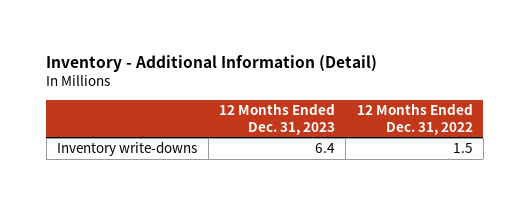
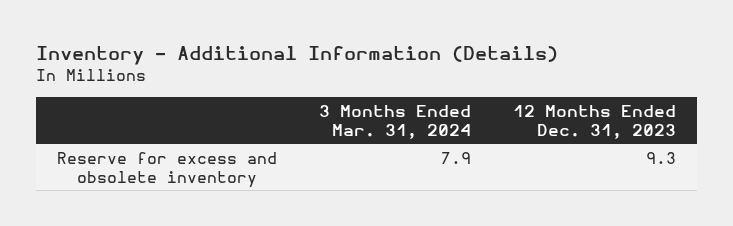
[46,54,378,72] Inventory - Additional Information (Detail) -> [35,46,558,66] Inventory - Additional Information (Details)
[356,103,473,135] 12 Months Ended Dec. 31, 2022 -> none
none -> [318,104,471,139] 3 Months Ended Mar. 31, 2024
[57,141,198,157] Inventory write-downs -> none
none -> [56,151,277,188] Reserve for excess and obsolete inventory

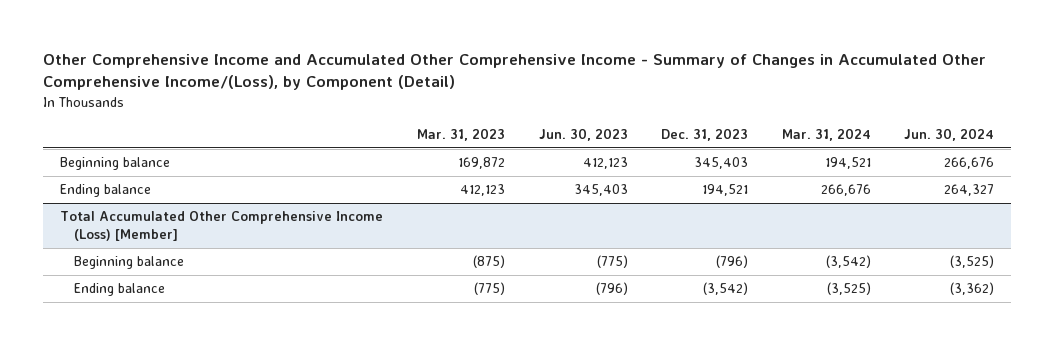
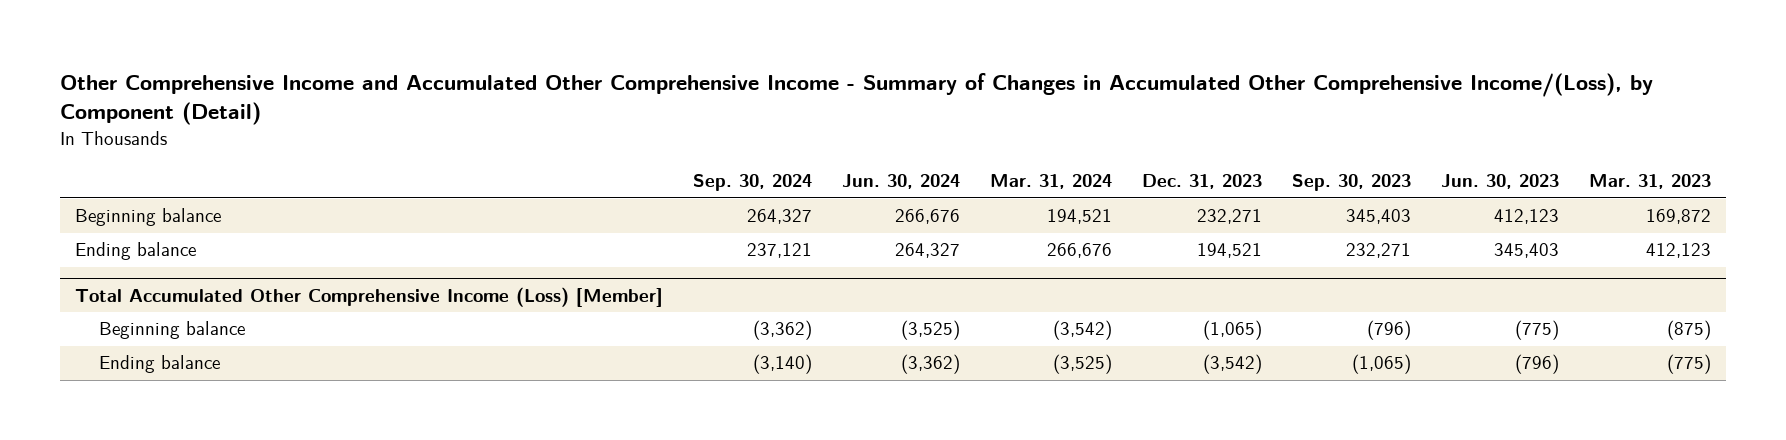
none -> [693,174,813,192] Sep. 30, 2024
none -> [1292,174,1412,192] Sep. 30, 2023
[694,157,749,170] 345,403 -> [1197,209,1263,225] 232,271
[716,255,749,269] (796) -> [1203,320,1263,341] (1,065)

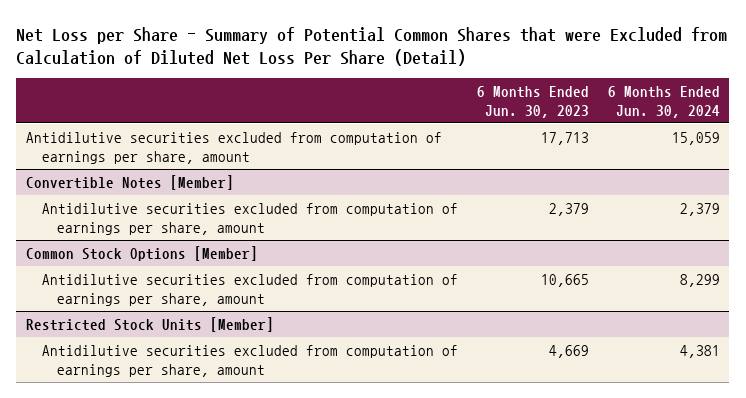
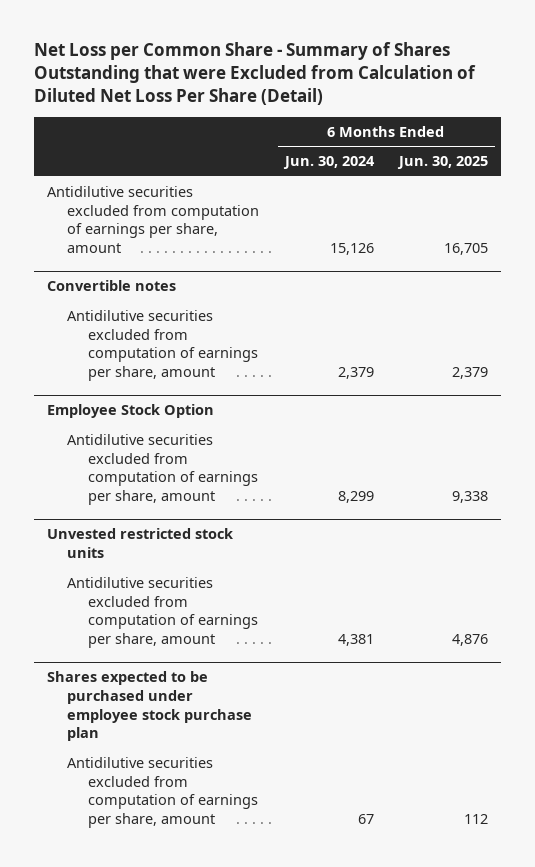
[16,26,728,67] Net Loss per Share - Summary of Potential Common Shares that were Excluded from Calculation of Diluted Net Loss Per Share (Detail) -> [33,42,476,105] Net Loss per Common Share - Summary of Shares Outstanding that were Excluded from Calculation of Diluted Net Loss Per Share (Detail)
[476,85,589,118] 6 Months Ended Jun. 30, 2023 -> none
none -> [397,156,489,170] Jun. 30, 2025
[671,131,720,145] 15,059 -> [329,242,374,255] 15,126
[25,174,234,190] Convertible Notes [Member] -> [46,280,176,292] Convertible notes
[25,245,258,261] Common Stock Options [Member] -> [46,404,214,419] Employee Stock Option
[25,316,274,332] Restricted Stock Units [Member] -> [46,528,233,558] Unvested restricted stock units
none -> [46,671,253,742] Shares expected to be purchased under employee stock purchase plan
none -> [67,757,258,828] Antidilutive securities excluded from computation of earnings per share, amount

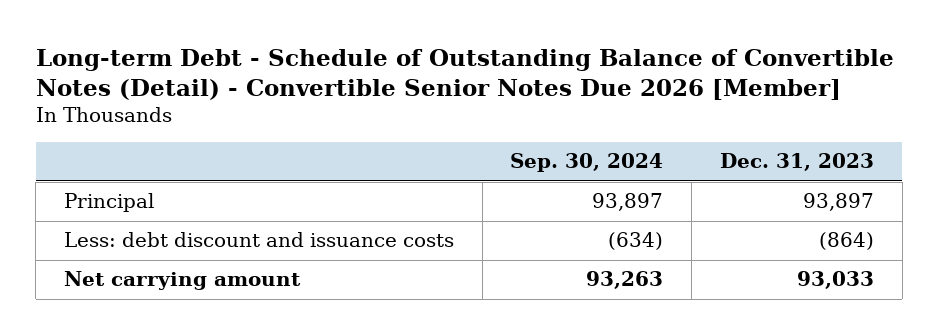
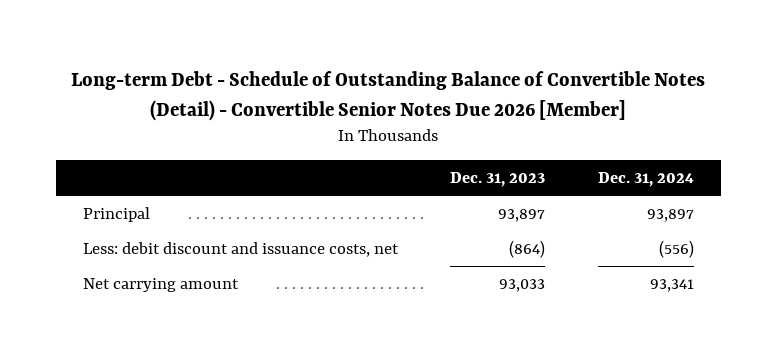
[510,153,664,173] Sep. 30, 2024 -> none
none -> [598,172,695,188] Dec. 31, 2024
[63,232,454,248] Less: debt discount and issuance costs -> [82,241,399,257] Less: debit discount and issuance costs, net

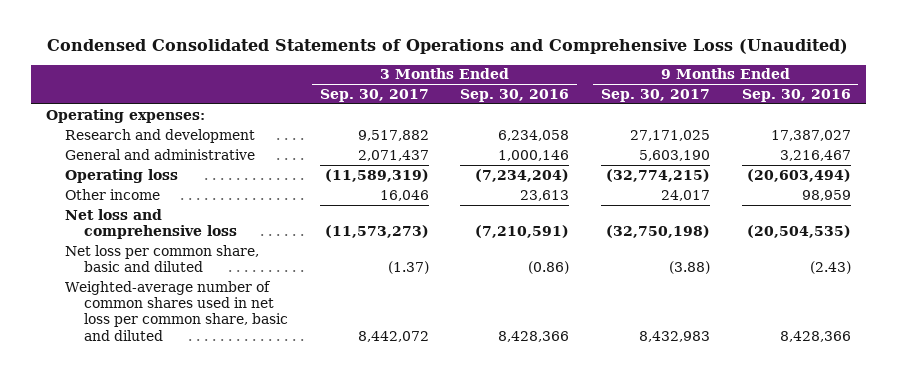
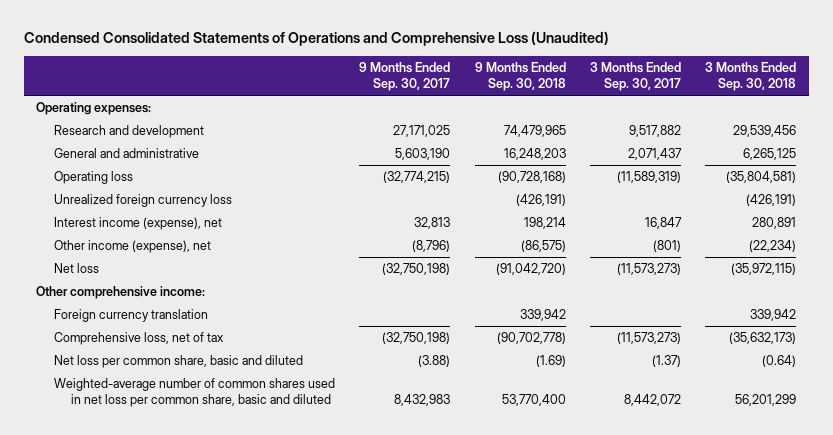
[460,89,570,103] Sep. 30, 2016 -> none
[741,89,851,103] Sep. 30, 2016 -> none
none -> [474,61,566,91] 9 Months Ended Sep. 30, 2018
none -> [705,61,797,91] 3 Months Ended Sep. 30, 2018
none -> [53,194,232,208] Unrealized foreign currency loss
none -> [53,217,222,231] Interest income (expense), net
[65,188,161,200] Other income -> [53,240,211,254] Other income (expense), net
[379,189,429,201] 16,046 -> [652,240,681,253] (801)
[661,189,711,201] 24,017 -> [412,240,451,253] (8,796)
[65,208,238,240] Net loss and comprehensive loss -> [53,263,99,274] Net loss
none -> [36,286,206,300] Other comprehensive income:
none -> [53,309,208,323] Foreign currency translation
none -> [53,332,224,346] Comprehensive loss, net of tax

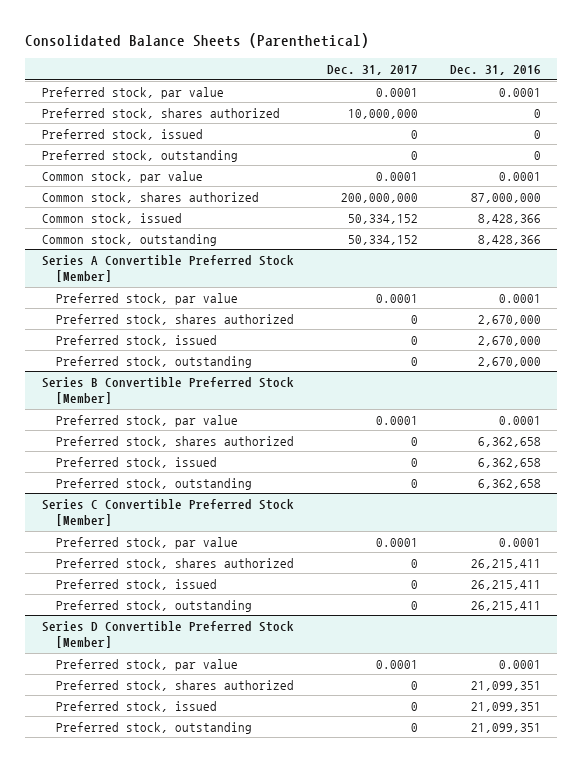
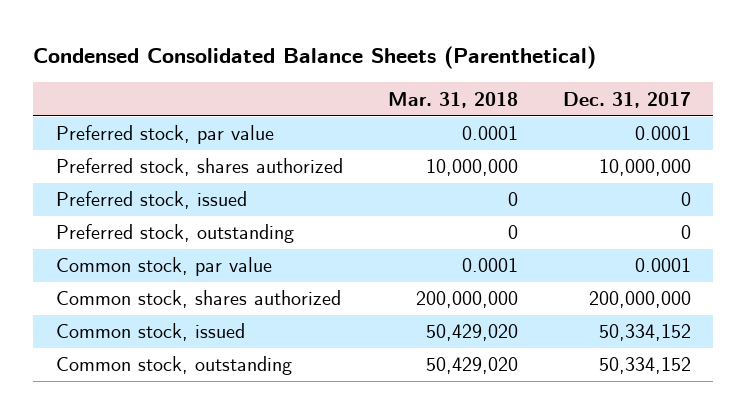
[25,33,370,49] Consolidated Balance Sheets (Parenthetical) -> [33,46,597,70] Condensed Consolidated Balance Sheets (Parenthetical)
[450,65,542,76] Dec. 31, 2016 -> none
none -> [387,91,518,108] Mar. 31, 2018
[41,254,294,283] Series A Convertible Preferred Stock [Member] -> none
[56,292,239,305] Preferred stock, par value -> none
[56,313,295,325] Preferred stock, shares authorized -> none
[56,334,218,346] Preferred stock, issued -> none
[56,355,253,368] Preferred stock, outstanding -> none
[41,376,294,405] Series B Convertible Preferred Stock [Member] -> none
[56,414,239,427] Preferred stock, par value -> none
[56,435,295,447] Preferred stock, shares authorized -> none
[56,456,218,468] Preferred stock, issued -> none
[56,477,253,490] Preferred stock, outstanding -> none
[41,498,294,527] Series C Convertible Preferred Stock [Member] -> none
[56,536,239,549] Preferred stock, par value -> none
[56,557,295,569] Preferred stock, shares authorized -> none
[56,578,218,590] Preferred stock, issued -> none
[56,599,253,612] Preferred stock, outstanding -> none
[41,620,294,649] Series D Convertible Preferred Stock [Member] -> none
[56,658,239,671] Preferred stock, par value -> none
[56,679,295,691] Preferred stock, shares authorized -> none
[56,700,218,712] Preferred stock, issued -> none
[56,721,253,734] Preferred stock, outstanding -> none

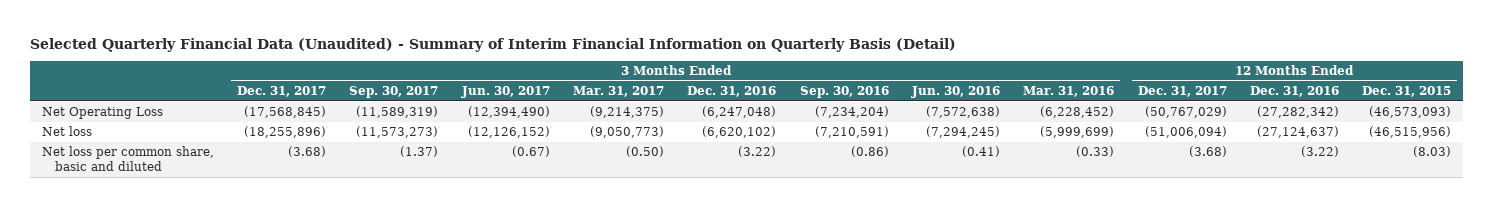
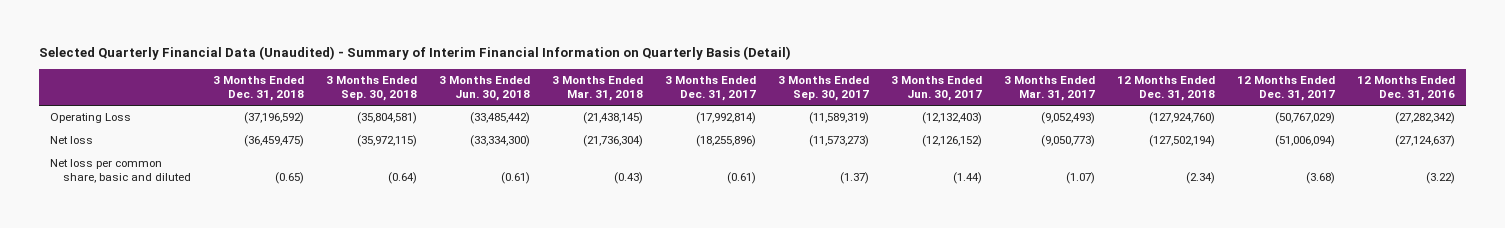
[687,86,777,98] Dec. 31, 2016 -> none
[799,86,889,99] Sep. 30, 2016 -> none
[910,86,1000,99] Jun. 30, 2016 -> none
[1023,86,1115,98] Mar. 31, 2016 -> none
[1362,86,1452,98] Dec. 31, 2015 -> none
none -> [212,75,304,101] 3 Months Ended Dec. 31, 2018
none -> [325,75,417,101] 3 Months Ended Sep. 30, 2018
none -> [438,75,530,101] 3 Months Ended Jun. 30, 2018
none -> [551,75,643,101] 3 Months Ended Mar. 31, 2018
none -> [1117,75,1216,101] 12 Months Ended Dec. 31, 2018
[41,107,163,120] Net Operating Loss -> [50,113,132,124] Operating Loss
[244,106,327,119] (17,568,845) -> [695,112,756,125] (17,992,814)
[467,106,550,119] (12,394,490) -> [922,112,983,125] (12,132,403)
[589,106,664,119] (9,214,375) -> [1041,112,1096,125] (9,052,493)
[288,146,327,158] (3.68) -> [726,172,756,185] (0.61)
[511,146,550,158] (0.67) -> [953,172,983,185] (1.44)
[625,146,664,158] (0.50) -> [1066,172,1096,185] (1.07)

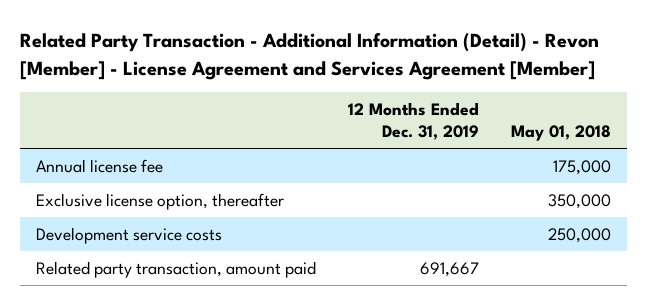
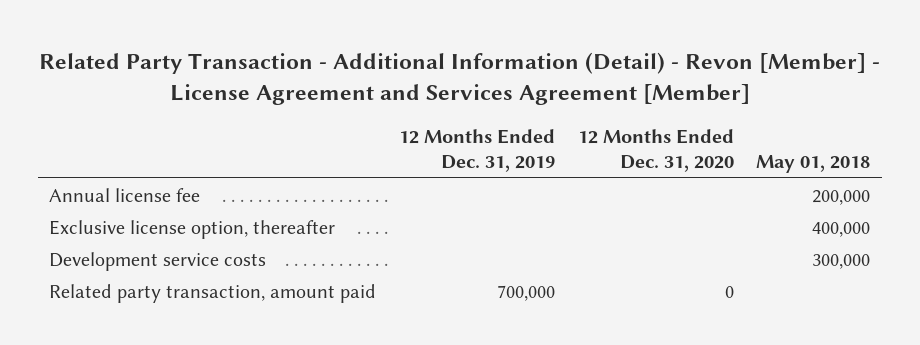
none -> [577,128,734,173] 12 Months Ended Dec. 31, 2020
[552,159,611,175] 175,000 -> [812,189,871,205] 200,000
[547,193,611,209] 350,000 -> [812,221,871,237] 400,000
[547,227,611,243] 250,000 -> [812,253,871,269] 300,000
[420,261,480,277] 691,667 -> [497,284,556,301] 700,000

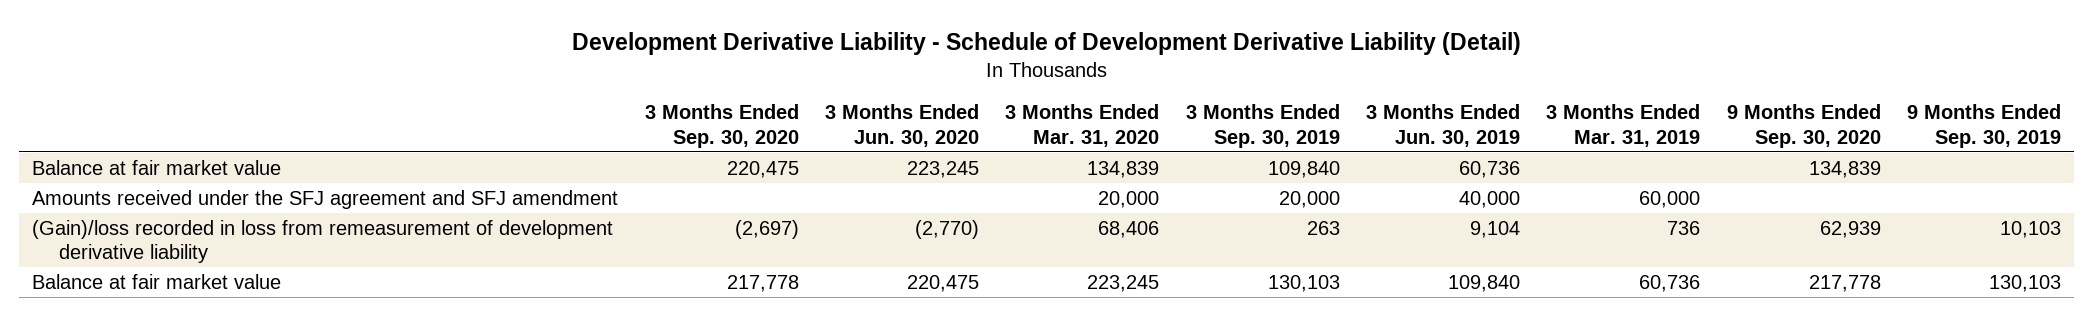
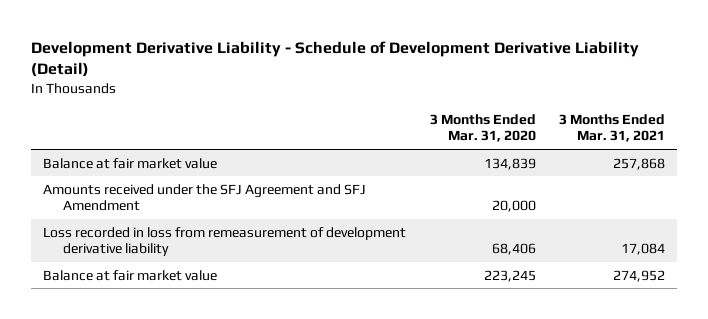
[644,104,799,148] 3 Months Ended Sep. 30, 2020 -> none
[824,104,979,147] 3 Months Ended Jun. 30, 2020 -> none
[1185,104,1340,148] 3 Months Ended Sep. 30, 2019 -> none
[1365,104,1520,147] 3 Months Ended Jun. 30, 2019 -> none
[1546,104,1701,147] 3 Months Ended Mar. 31, 2019 -> none
[1726,104,1881,148] 9 Months Ended Sep. 30, 2020 -> none
[1906,104,2061,148] 9 Months Ended Sep. 30, 2019 -> none
none -> [559,113,666,143] 3 Months Ended Mar. 31, 2021
[32,190,619,210] Amounts received under the SFJ agreement and SFJ amendment -> [43,183,367,212] Amounts received under the SFJ Agreement and SFJ Amendment
[32,220,614,264] (Gain)/loss recorded in loss from remeasurement of development derivative liability -> [43,226,407,257] Loss recorded in loss from remeasurement of development derivative liability

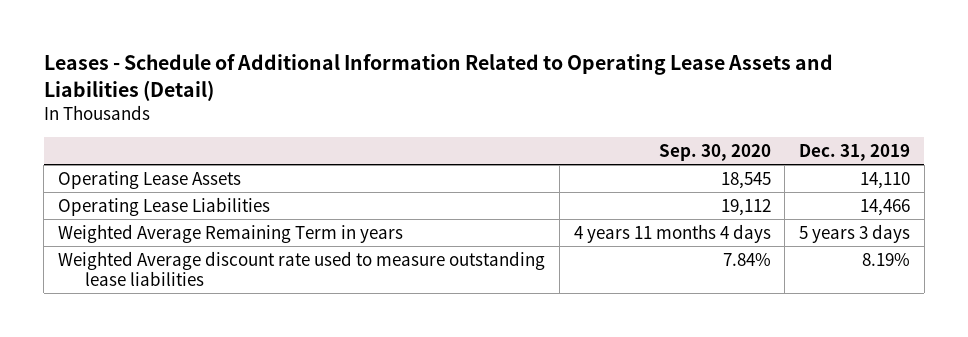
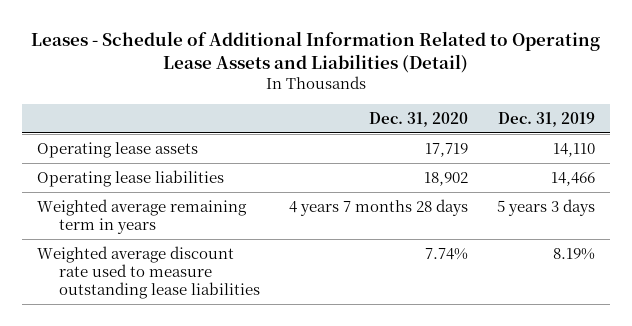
[658,143,771,161] Sep. 30, 2020 -> none
none -> [368,111,468,127] Dec. 31, 2020
[58,170,242,189] Operating Lease Assets -> [36,141,198,158] Operating lease assets
[58,196,271,216] Operating Lease Liabilities -> [36,169,224,187] Operating lease liabilities
[58,223,404,243] Weighted Average Remaining Term in years -> [36,198,247,235] Weighted average remaining term in years
[58,250,546,286] Weighted Average discount rate used to measure outstanding lease liabilities -> [36,245,260,300] Weighted average discount rate used to measure outstanding lease liabilities

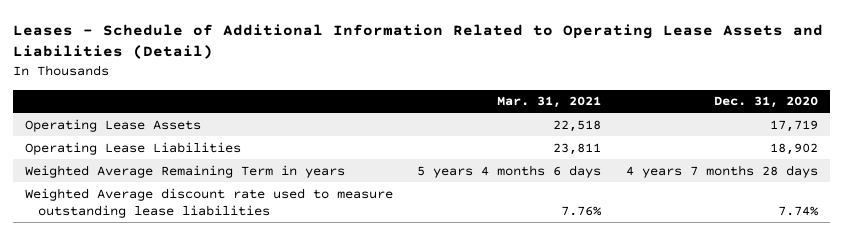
[498,111,596,127] Dec. 31, 2019 -> none
none -> [497,96,602,109] Mar. 31, 2021
[36,141,198,158] Operating lease assets -> [24,118,201,132] Operating Lease Assets
[36,169,224,187] Operating lease liabilities -> [24,141,241,155] Operating Lease Liabilities
[36,198,247,235] Weighted average remaining term in years -> [24,164,345,178] Weighted Average Remaining Term in years
[36,245,260,300] Weighted average discount rate used to measure outstanding lease liabilities -> [24,187,393,218] Weighted Average discount rate used to measure outstanding lease liabilities

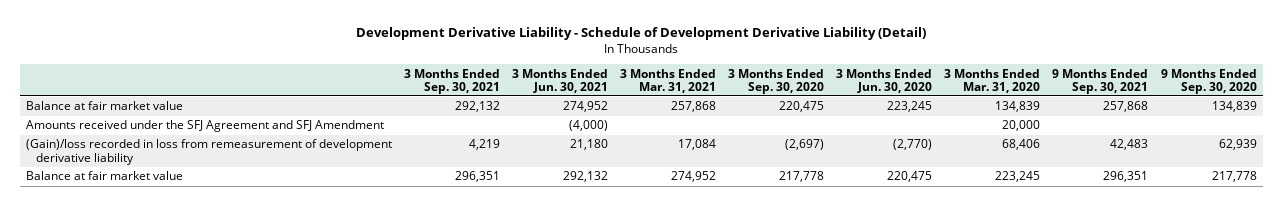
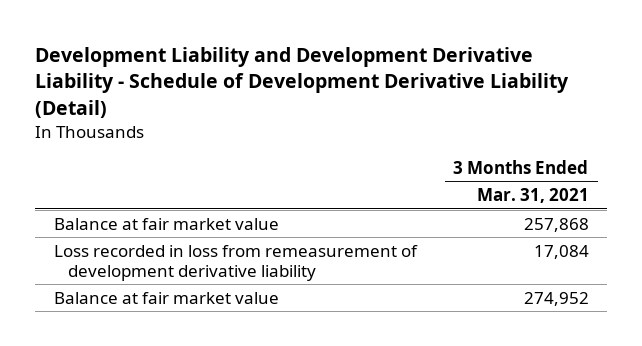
[356,27,927,41] Development Derivative Liability - Schedule of Development Derivative Liability (Detail) -> [35,46,570,118] Development Liability and Development Derivative Liability - Schedule of Development Derivative Liability (Detail)
[403,68,500,94] 3 Months Ended Sep. 30, 2021 -> none
[511,68,608,93] 3 Months Ended Jun. 30, 2021 -> none
[728,68,825,94] 3 Months Ended Sep. 30, 2020 -> none
[836,68,933,93] 3 Months Ended Jun. 30, 2020 -> none
[944,68,1041,93] 3 Months Ended Mar. 31, 2020 -> none
[1052,68,1149,94] 9 Months Ended Sep. 30, 2021 -> none
[1160,68,1257,94] 9 Months Ended Sep. 30, 2020 -> none
[25,120,384,133] Amounts received under the SFJ Agreement and SFJ Amendment -> none
[25,139,392,165] (Gain)/loss recorded in loss from remeasurement of development derivative liability -> [53,244,418,281] Loss recorded in loss from remeasurement of development derivative liability

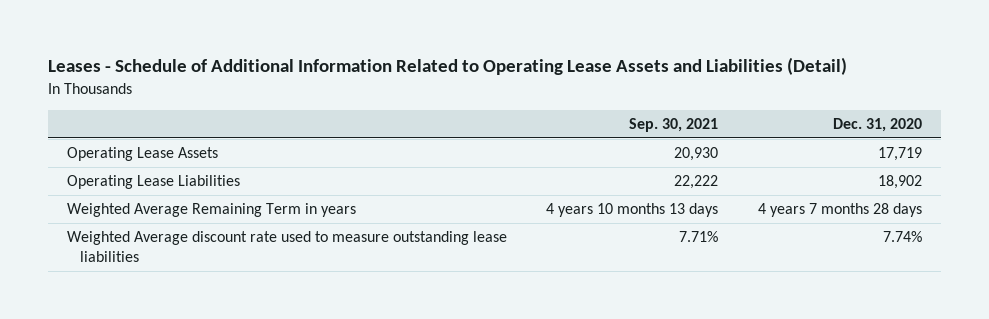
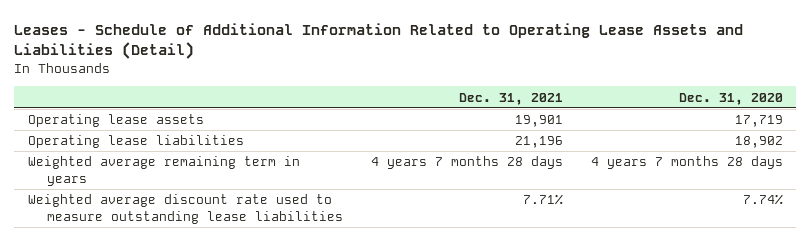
[629,117,719,132] Sep. 30, 2021 -> none
none -> [459,92,564,105] Dec. 31, 2021
[67,147,219,162] Operating Lease Assets -> [28,114,205,128] Operating lease assets
[67,175,241,190] Operating Lease Liabilities -> [28,135,245,149] Operating lease liabilities
[67,203,357,218] Weighted Average Remaining Term in years -> [28,156,301,187] Weighted average remaining term in years
[67,231,508,263] Weighted Average discount rate used to measure outstanding lease liabilities -> [28,194,344,225] Weighted average discount rate used to measure outstanding lease liabilities

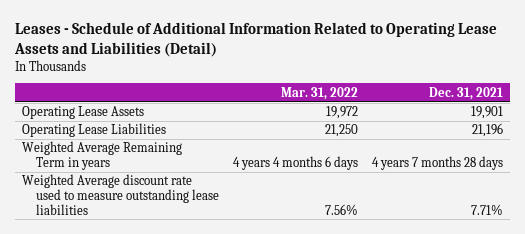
[678,92,783,105] Dec. 31, 2020 -> none
none -> [281,86,359,100] Mar. 31, 2022
[28,114,205,128] Operating lease assets -> [21,106,144,120] Operating Lease Assets
[28,135,245,149] Operating lease liabilities -> [21,123,166,138] Operating Lease Liabilities
[28,156,301,187] Weighted average remaining term in years -> [21,141,182,170] Weighted Average Remaining Term in years
[28,194,344,225] Weighted average discount rate used to measure outstanding lease liabilities -> [21,174,219,215] Weighted Average discount rate used to measure outstanding lease liabilities

